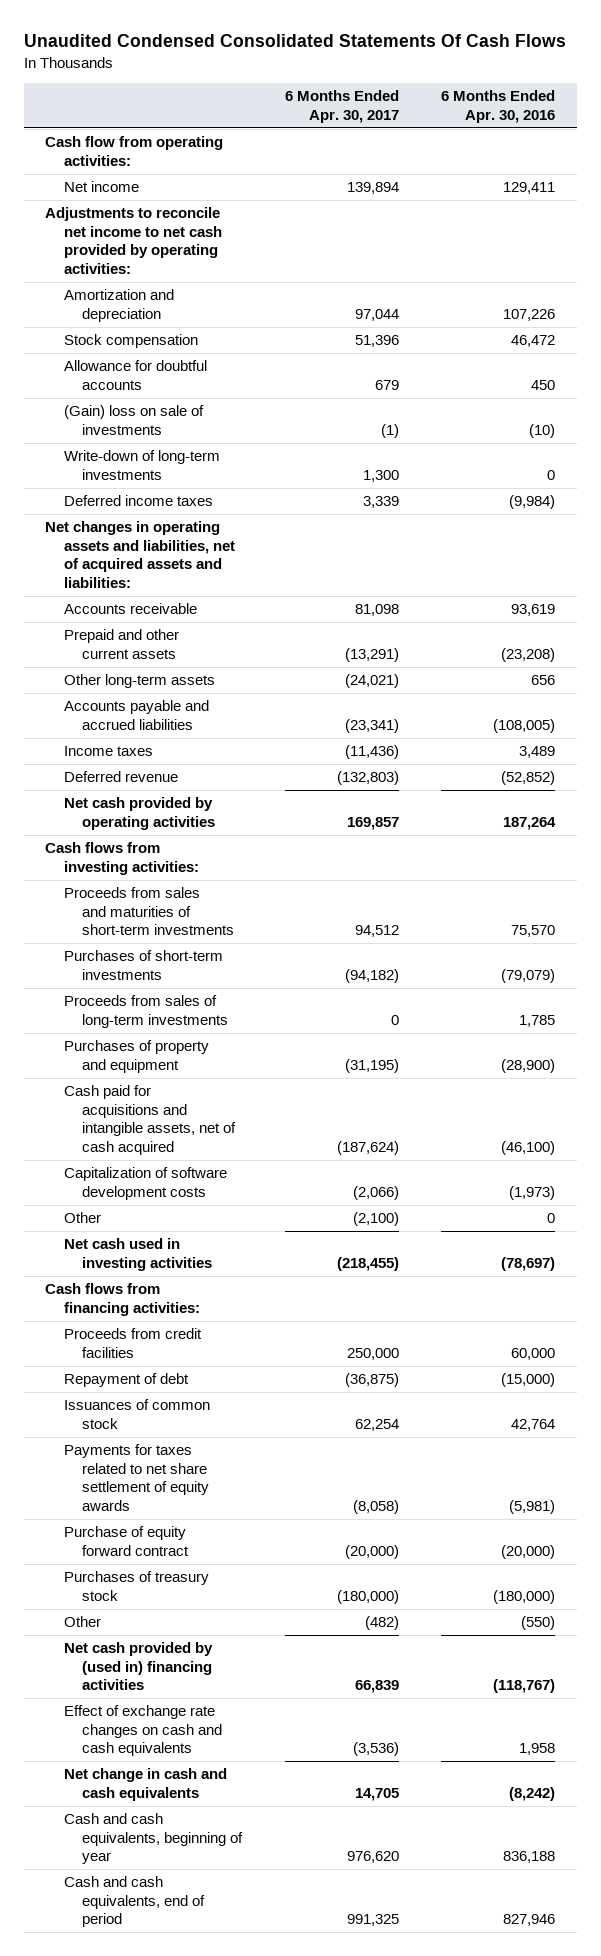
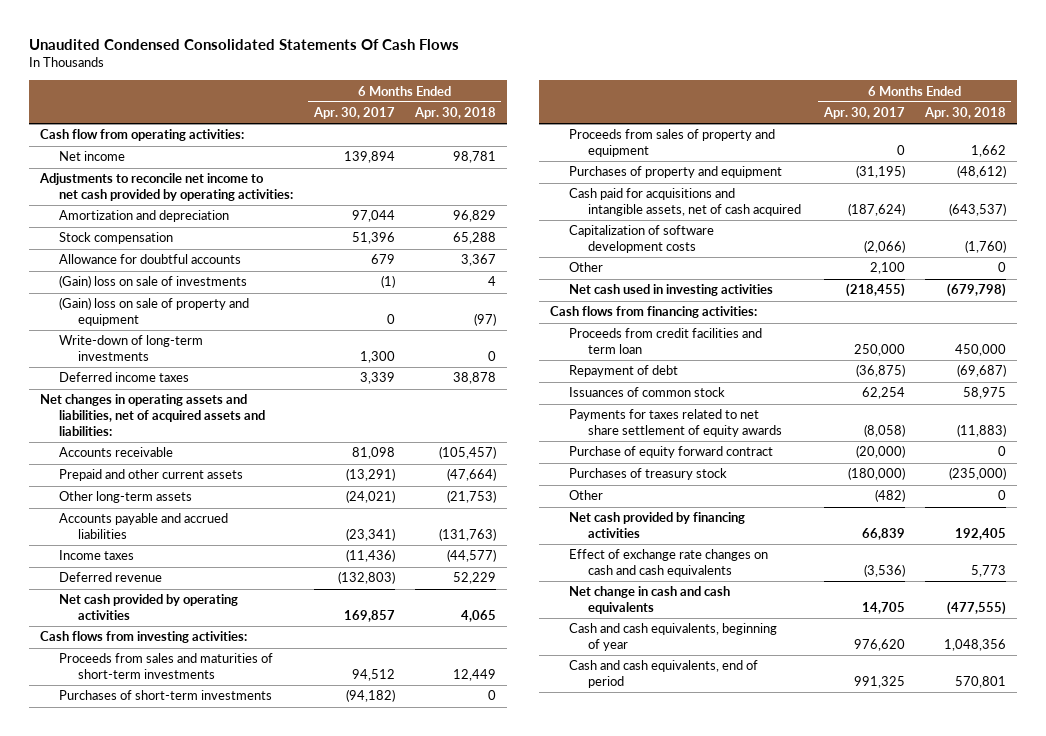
[441,90,556,123] 6 Months Ended Apr. 30, 2016 -> none
none -> [414,107,497,120] Apr. 30, 2018
none -> [58,297,249,327] (Gain) loss on sale of property and equipment
[63,995,229,1028] Proceeds from sales of long-term investments -> none
none -> [568,129,775,158] Proceeds from sales of property and equipment
[352,1212,399,1227] (2,100) -> [869,262,905,275] 2,100
[63,1328,202,1358] Proceeds from credit facilities -> [568,328,762,355] Proceeds from credit facilities and term loan
[63,1642,213,1691] Net cash provided by (used in) financing activities -> [568,512,745,539] Net cash provided by financing activities

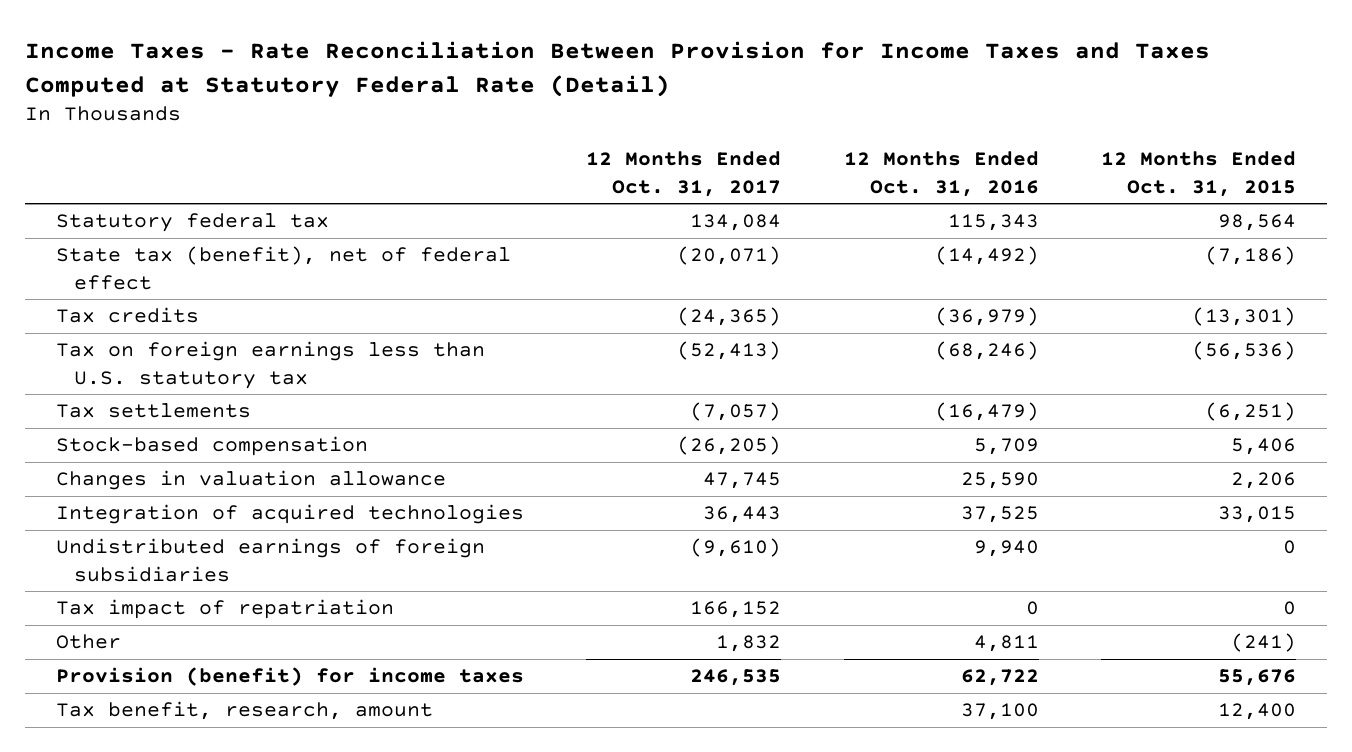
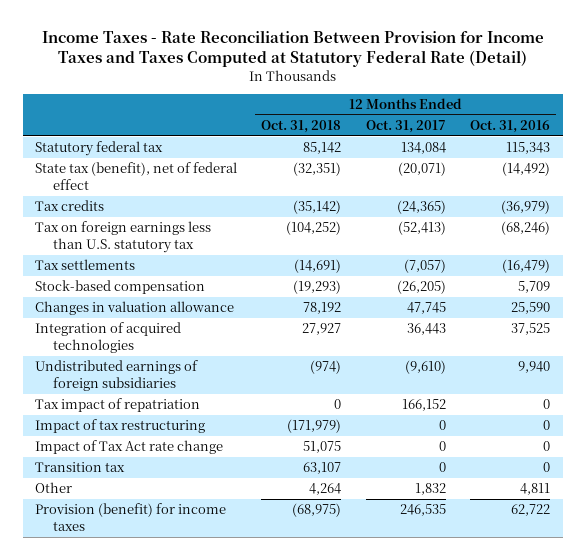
[1100,150,1296,197] 12 Months Ended Oct. 31, 2015 -> none
none -> [261,120,342,134] Oct. 31, 2018
none -> [34,419,205,434] Impact of tax restructuring
none -> [34,440,223,455] Impact of Tax Act rate change
none -> [34,462,125,473] Transition tax
[56,701,434,721] Tax benefit, research, amount -> none

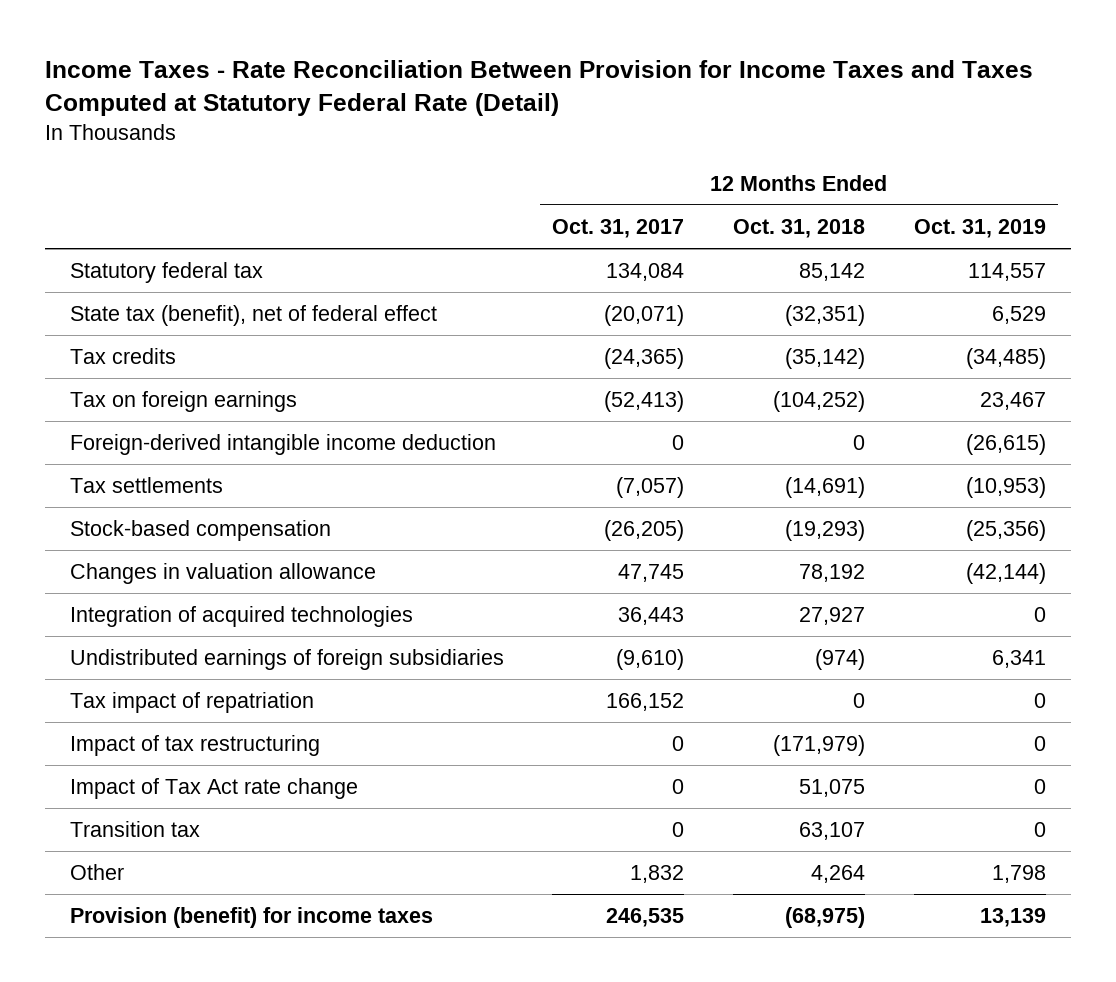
[470,120,551,134] Oct. 31, 2016 -> none
none -> [914,218,1047,238] Oct. 31, 2019
[34,221,211,253] Tax on foreign earnings less than U.S. statutory tax -> [69,391,297,413] Tax on foreign earnings
none -> [69,434,496,456] Foreign-derived intangible income deduction

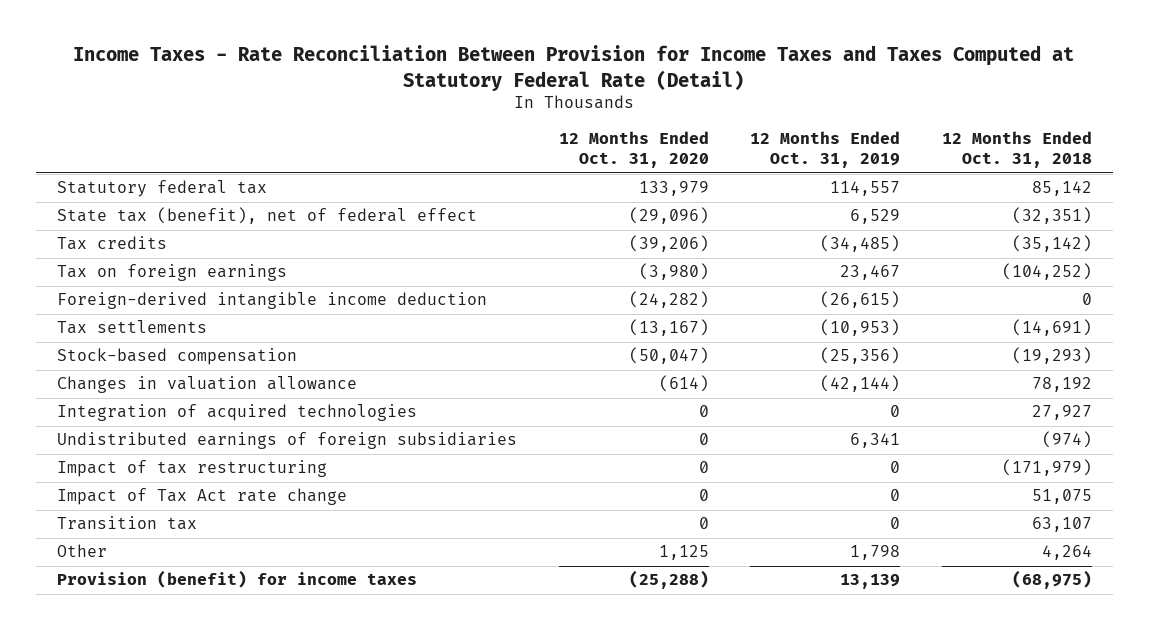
[552,218,685,238] Oct. 31, 2017 -> none
none -> [558,131,709,169] 12 Months Ended Oct. 31, 2020
[69,692,314,714] Tax impact of repatriation -> none

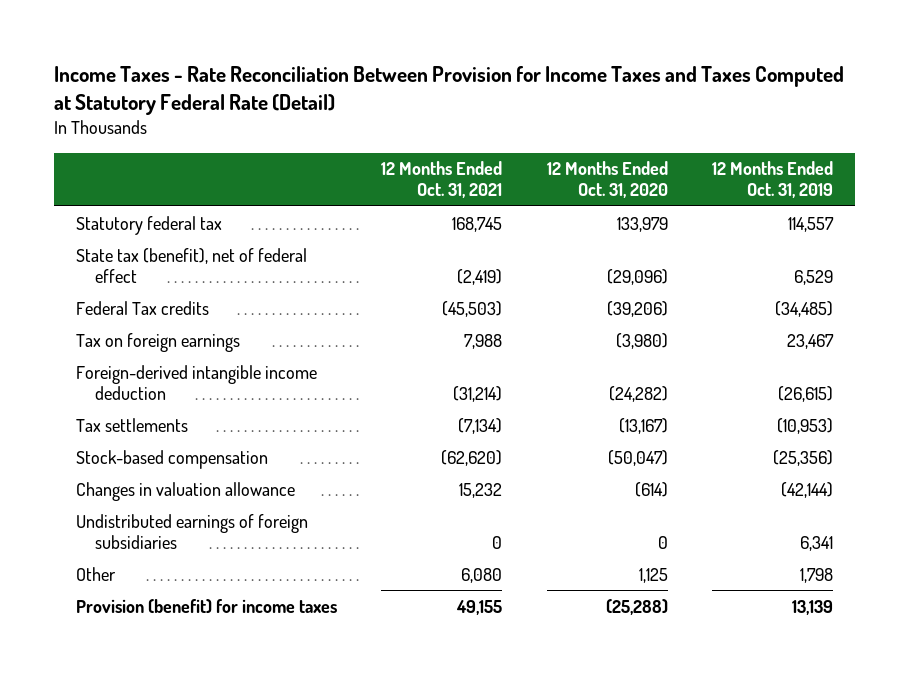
[941,131,1092,169] 12 Months Ended Oct. 31, 2018 -> none
none -> [381,161,503,199] 12 Months Ended Oct. 31, 2021
[57,236,168,251] Tax credits -> [75,300,209,315] Federal Tax credits
[57,404,418,422] Integration of acquired technologies -> none
[57,460,328,478] Impact of tax restructuring -> none
[57,488,348,506] Impact of Tax Act rate change -> none
[57,516,198,531] Transition tax -> none

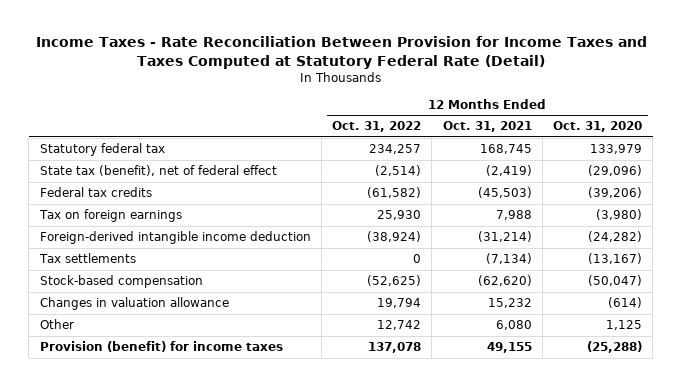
[712,161,834,199] 12 Months Ended Oct. 31, 2019 -> none
none -> [332,121,422,133] Oct. 31, 2022
[75,300,209,315] Federal Tax credits -> [39,187,152,198] Federal tax credits
[75,513,308,549] Undistributed earnings of foreign subsidiaries -> none

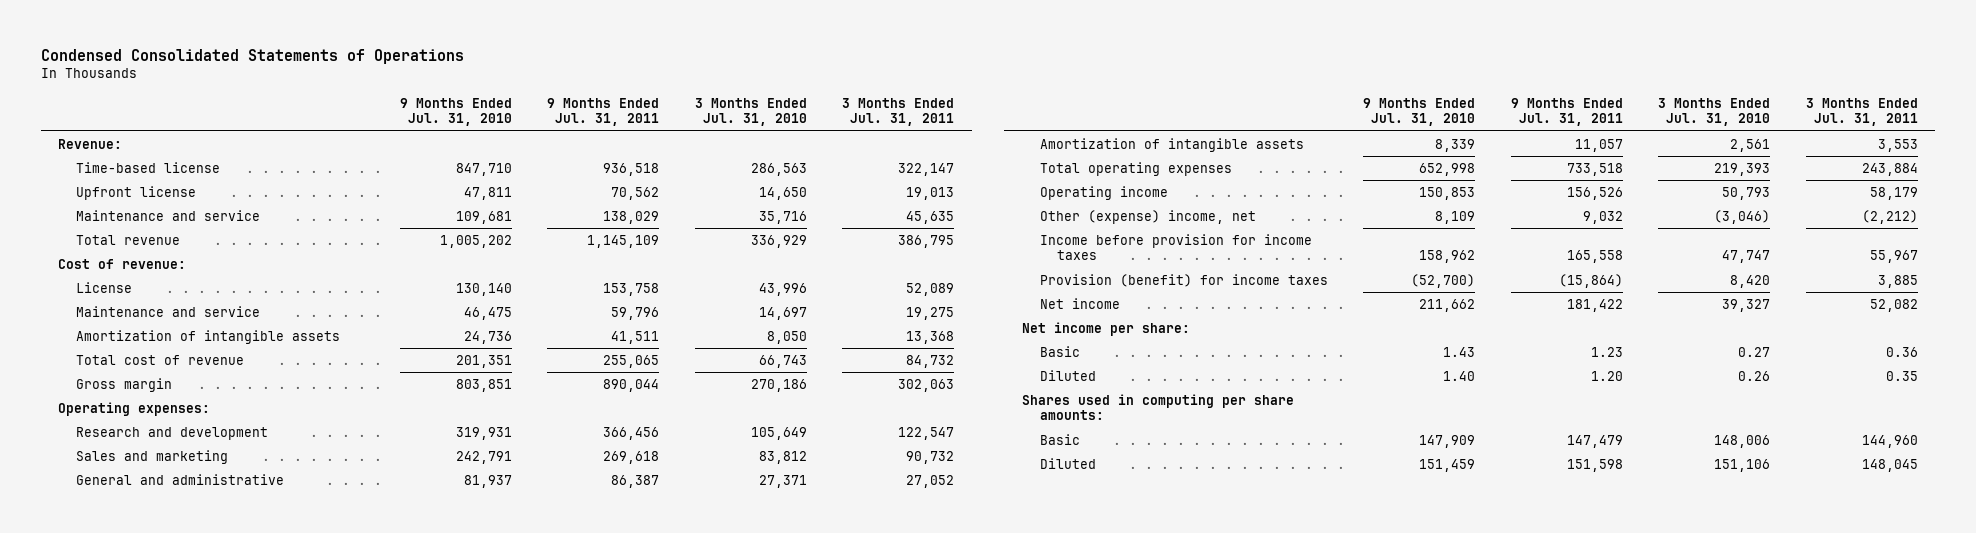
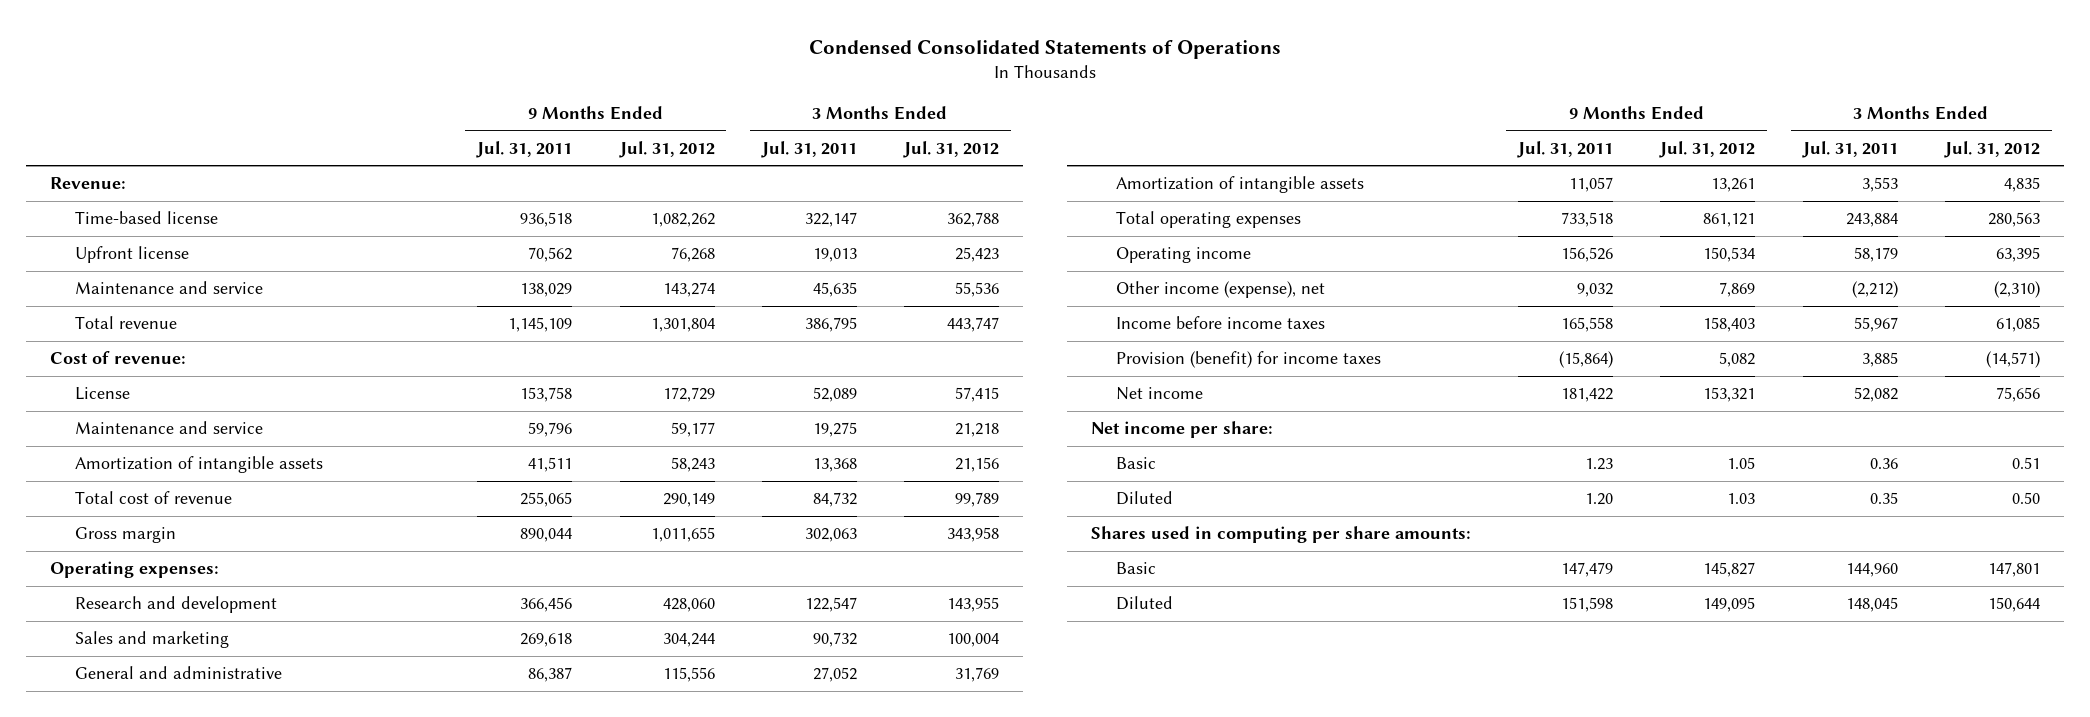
[399,97,512,127] 9 Months Ended Jul. 31, 2010 -> none
[694,97,807,127] 3 Months Ended Jul. 31, 2010 -> none
none -> [618,140,715,158] Jul. 31, 2012
none -> [903,140,1000,158] Jul. 31, 2012
[1039,209,1256,224] Other (expense) income, net -> [1115,281,1325,299] Other income (expense), net
[1039,233,1312,261] Income before provision for income taxes -> [1115,316,1325,330] Income before income taxes

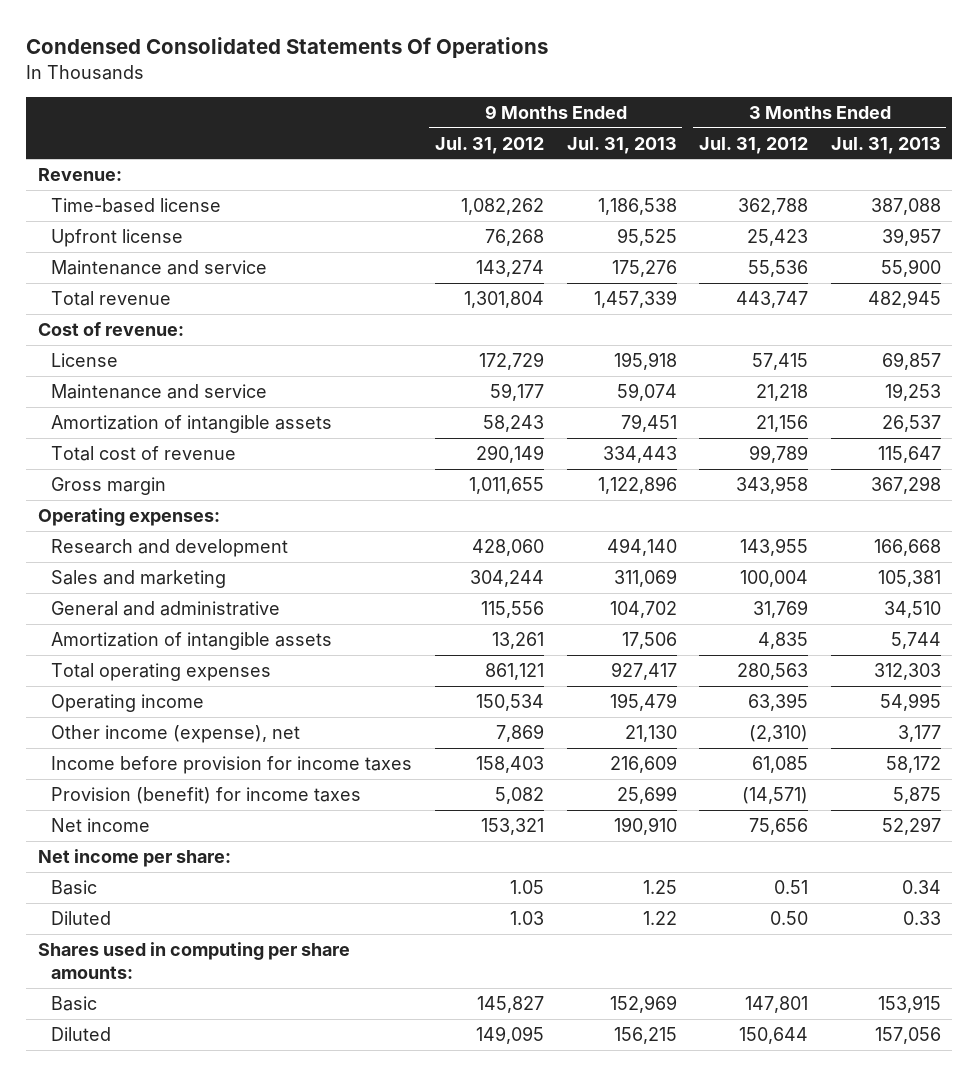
[808,39,1281,59] Condensed Consolidated Statements of Operations -> [26,37,549,59] Condensed Consolidated Statements Of Operations
[476,140,573,158] Jul. 31, 2011 -> none
[760,140,857,158] Jul. 31, 2011 -> none
none -> [566,136,677,154] Jul. 31, 2013
none -> [830,136,941,154] Jul. 31, 2013
[1115,316,1325,330] Income before income taxes -> [51,756,413,775] Income before provision for income taxes

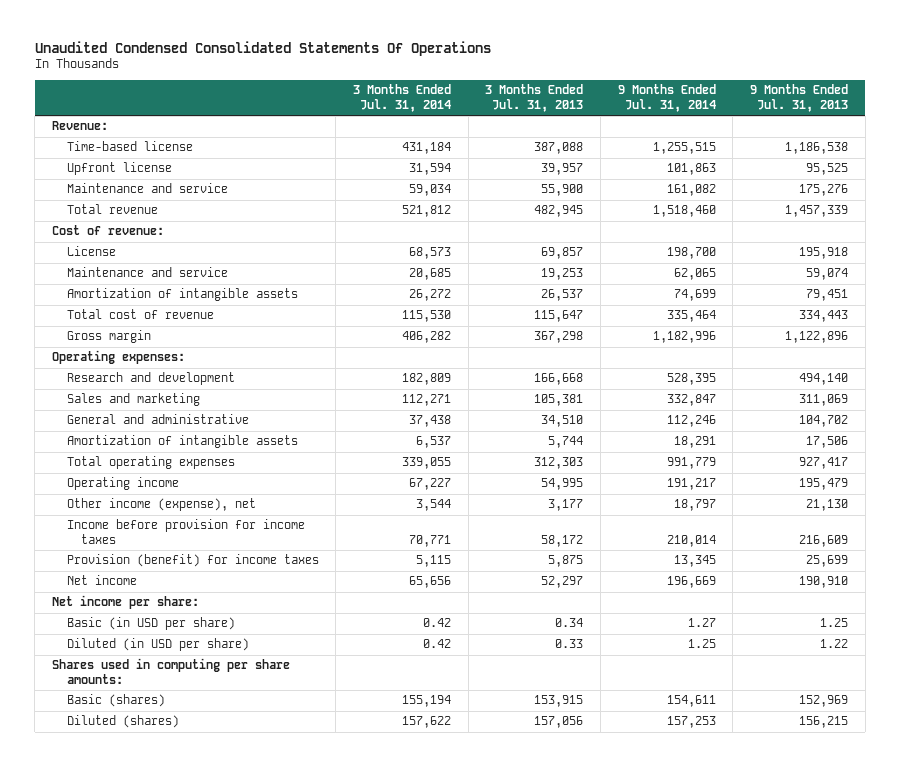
[26,37,549,59] Condensed Consolidated Statements Of Operations -> [34,40,491,56] Unaudited Condensed Consolidated Statements Of Operations
[435,136,545,154] Jul. 31, 2012 -> none
[699,136,809,154] Jul. 31, 2012 -> none
none -> [352,84,451,112] 3 Months Ended Jul. 31, 2014
none -> [617,84,716,112] 9 Months Ended Jul. 31, 2014
[51,880,98,896] Basic -> [66,617,235,631] Basic (in USD per share)
[51,911,112,926] Diluted -> [66,638,249,652] Diluted (in USD per share)
[51,996,98,1012] Basic -> [66,694,165,708] Basic (shares)
[51,1027,112,1042] Diluted -> [66,715,179,729] Diluted (shares)

